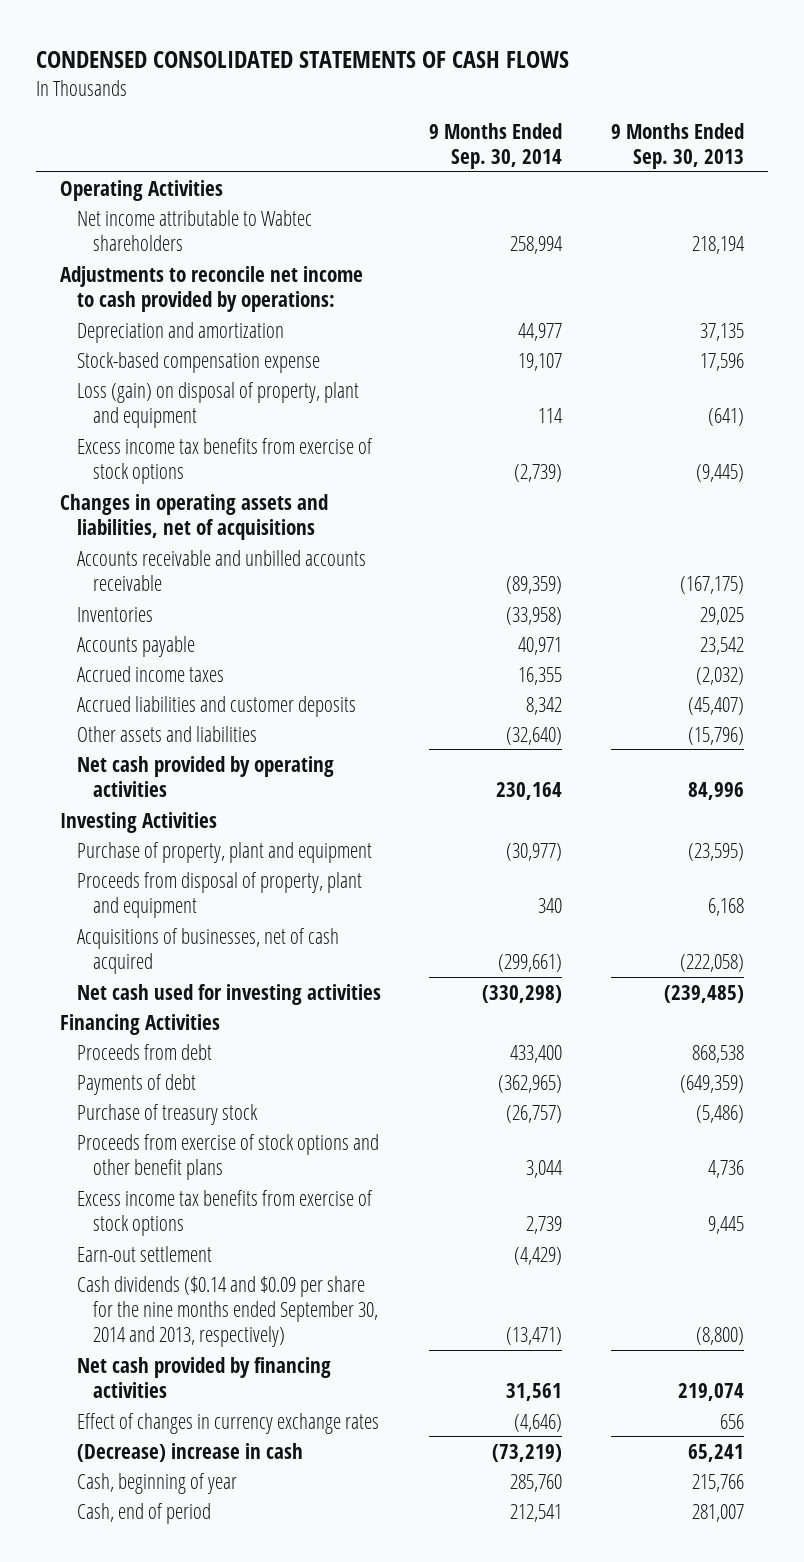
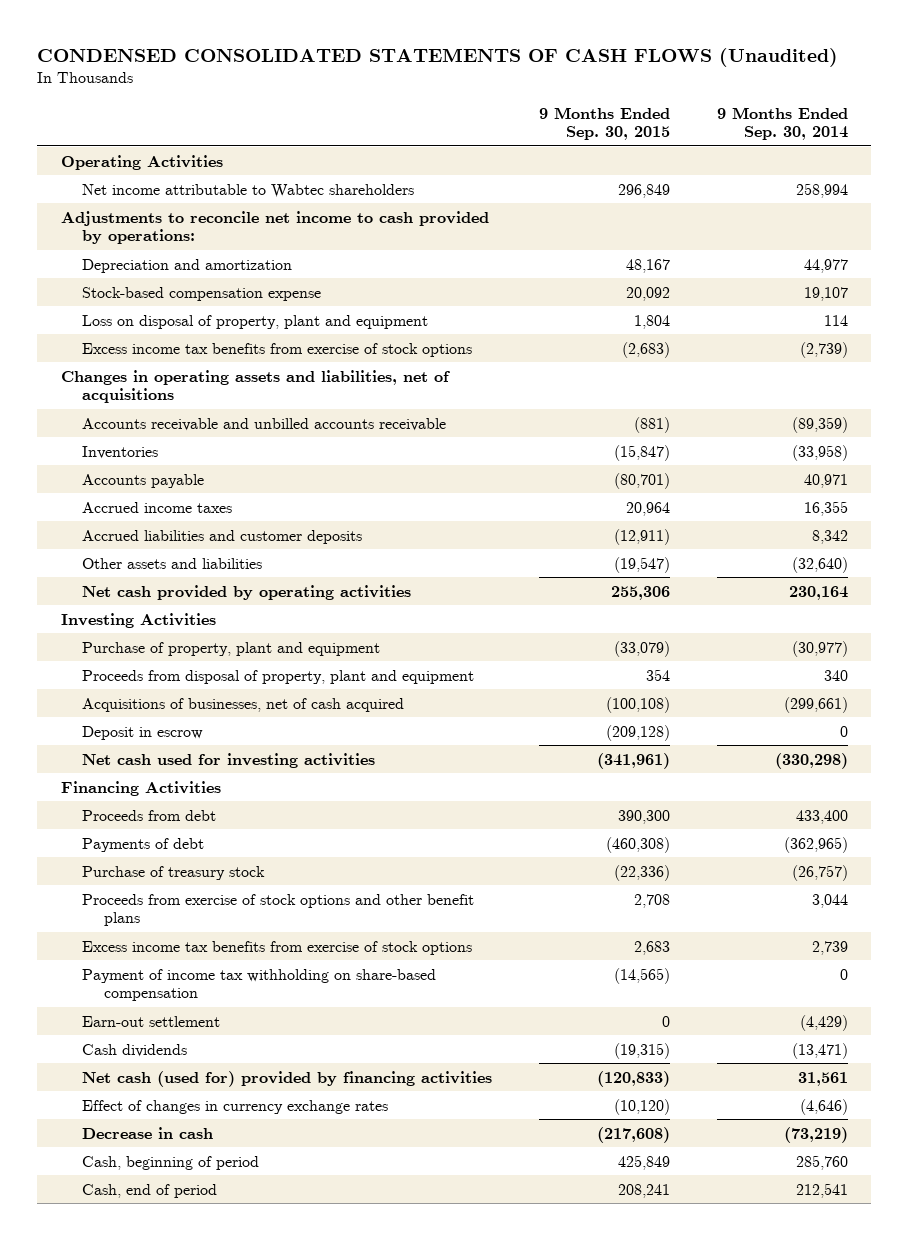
[35,50,569,68] CONDENSED CONSOLIDATED STATEMENTS OF CASH FLOWS -> [37,47,839,67] CONDENSED CONSOLIDATED STATEMENTS OF CASH FLOWS (Unaudited)
[610,122,744,170] 9 Months Ended Sep. 30, 2013 -> none
none -> [539,106,671,141] 9 Months Ended Sep. 30, 2015
[76,381,359,428] Loss (gain) on disposal of property, plant and equipment -> [82,314,429,329] Loss on disposal of property, plant and equipment
none -> [82,725,204,740] Deposit in escrow
none -> [82,968,437,1002] Payment of income tax withholding on share-based compensation
[76,1275,378,1347] Cash dividends ($0.14 and $0.09 per share for the nine months ended September 30, 2014 and 2013, respectively) -> [82,1043,188,1057] Cash dividends
[76,1356,331,1398] Net cash provided by financing activities -> [82,1070,493,1087] Net cash (used for) provided by financing activities
[76,1442,303,1462] (Decrease) increase in cash -> [82,1126,214,1139] Decrease in cash
[76,1472,237,1494] Cash, beginning of year -> [82,1155,260,1170] Cash, beginning of period

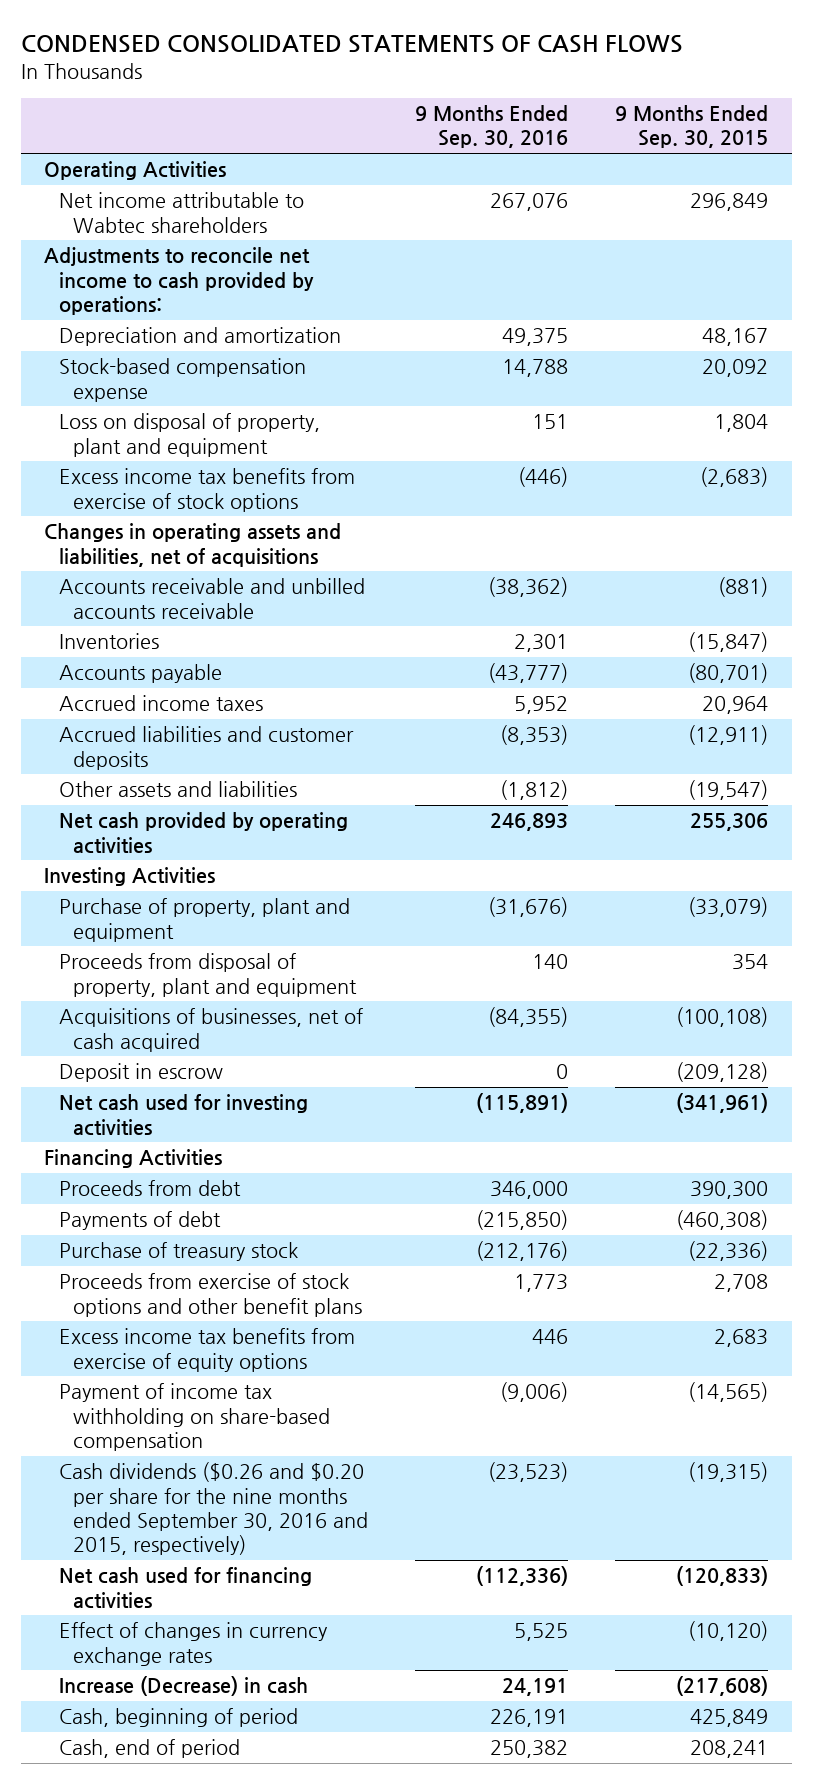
[37,47,839,67] CONDENSED CONSOLIDATED STATEMENTS OF CASH FLOWS (Unaudited) -> [20,35,683,54] CONDENSED CONSOLIDATED STATEMENTS OF CASH FLOWS
[716,106,848,141] 9 Months Ended Sep. 30, 2014 -> none
none -> [415,105,569,149] 9 Months Ended Sep. 30, 2016
[82,940,473,955] Excess income tax benefits from exercise of stock options -> [58,1328,355,1372] Excess income tax benefits from exercise of equity options
[82,1015,221,1027] Earn-out settlement -> none
[82,1043,188,1057] Cash dividends -> [58,1462,369,1556] Cash dividends ($0.26 and $0.20 per share for the nine months ended September 30, 2016 and 2015, respectively)
[82,1070,493,1087] Net cash (used for) provided by financing activities -> [58,1567,312,1609] Net cash used for financing activities
[82,1126,214,1139] Decrease in cash -> [58,1676,308,1697] Increase (Decrease) in cash

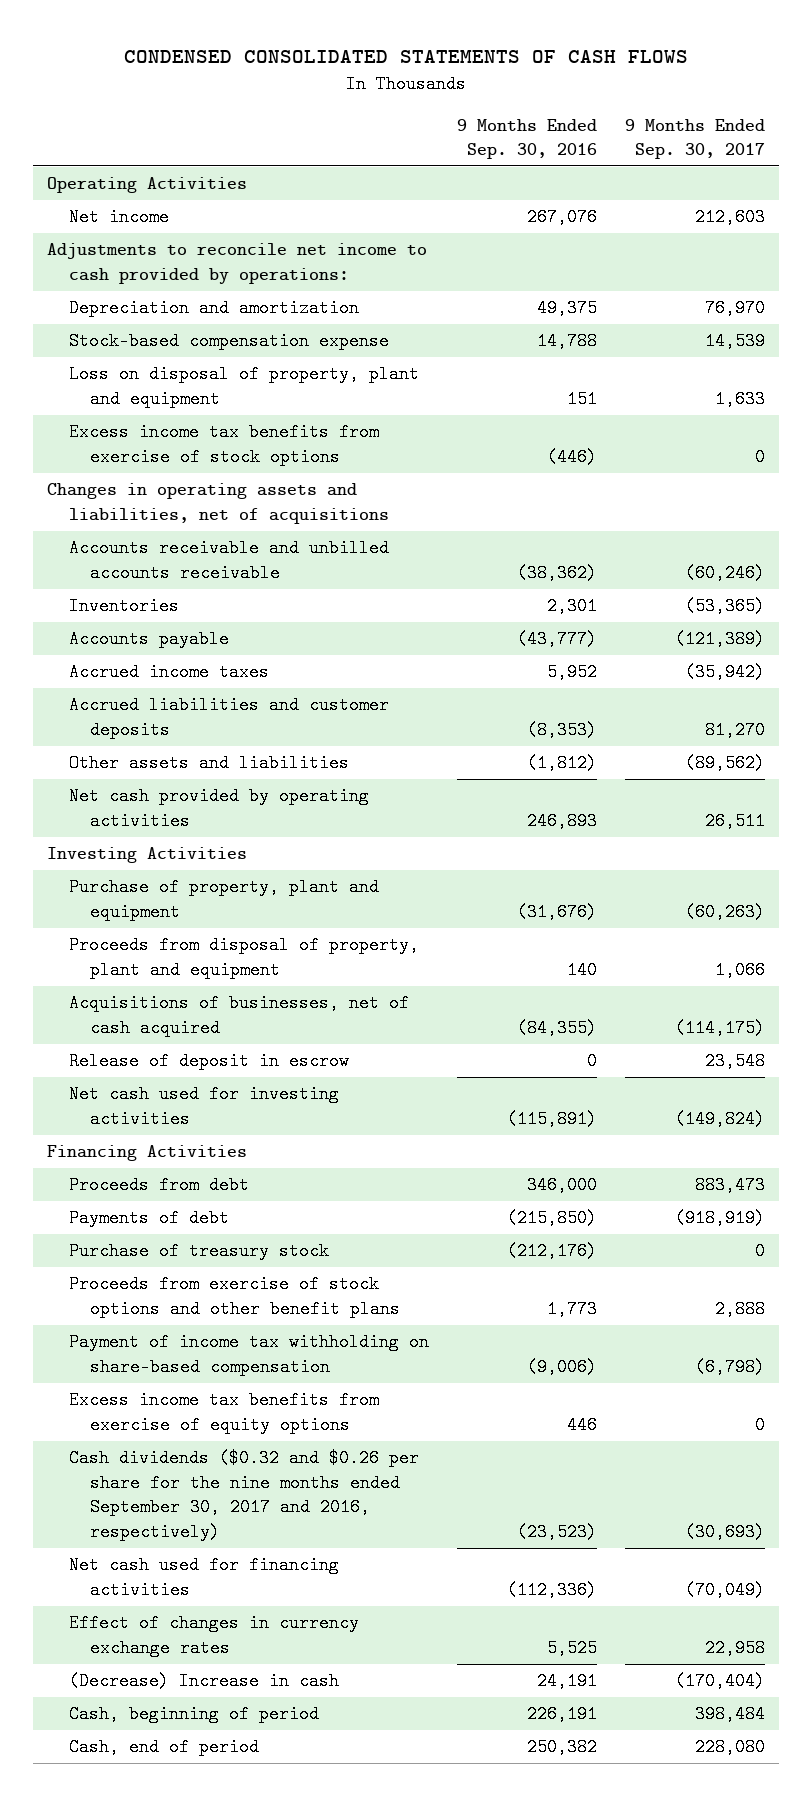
[615,105,769,149] 9 Months Ended Sep. 30, 2015 -> none
none -> [624,118,765,160] 9 Months Ended Sep. 30, 2017
[58,192,304,233] Net income attributable to Wabtec shareholders -> [68,208,169,227] Net income
[58,1063,223,1083] Deposit in escrow -> [68,1052,349,1071] Release of deposit in escrow
[58,1328,355,1372] Excess income tax benefits from exercise of equity options -> [68,1391,379,1434] Excess income tax benefits from exercise of equity options
[58,1462,369,1556] Cash dividends ($0.26 and $0.20 per share for the nine months ended September 30, 2016 and 2015, respectively) -> [68,1449,419,1541] Cash dividends ($0.32 and $0.26 per share for the nine months ended September 30, 2017 and 2016, respectively)
[58,1676,308,1697] Increase (Decrease) in cash -> [68,1672,339,1691] (Decrease) Increase in cash

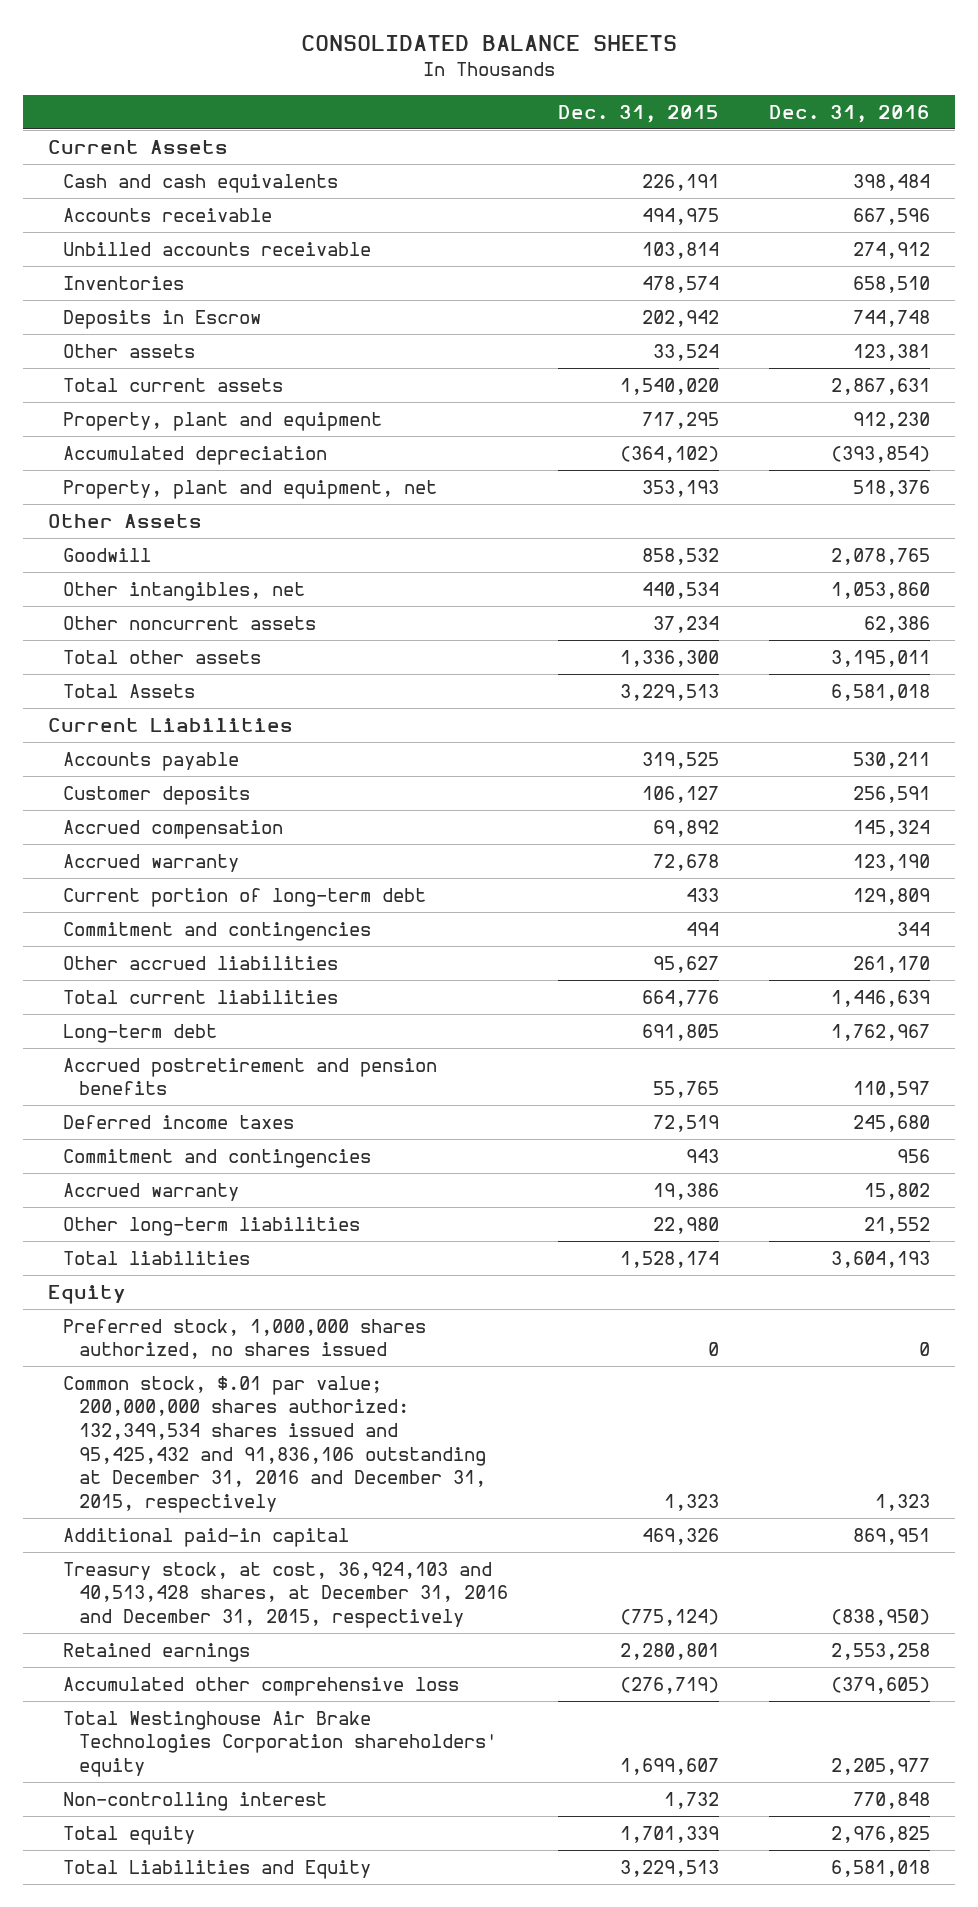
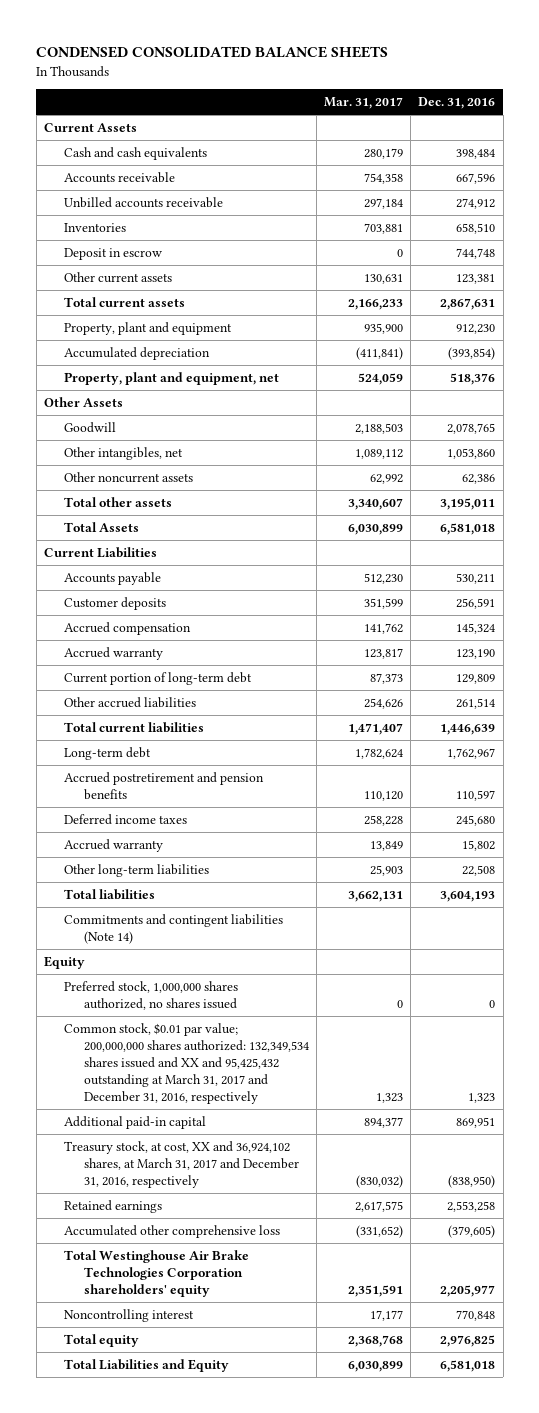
[301,35,678,52] CONSOLIDATED BALANCE SHEETS -> [36,46,389,59] CONDENSED CONSOLIDATED BALANCE SHEETS
[558,104,720,123] Dec. 31, 2015 -> none
none -> [324,97,404,110] Mar. 31, 2017
[63,309,262,329] Deposits in Escrow -> [63,247,162,260] Deposit in escrow
[63,343,196,358] Other assets -> [63,271,172,283] Other current assets
[63,921,372,941] Commitment and contingencies -> none
[853,955,931,973] 261,170 -> [456,697,496,709] 261,514
[63,1148,372,1168] Commitment and contingencies -> none
[864,1216,931,1234] 21,552 -> [462,864,496,876] 22,508
none -> [63,913,283,944] Commitments and contingent liabilities (Note 14)
[63,1375,486,1513] Common stock, $.01 par value; 200,000,000 shares authorized: 132,349,534 shares issued and 95,425,432 and 91,836,106 outstanding at December 31, 2016 and December 31, 2015, respectively -> [63,1022,309,1105] Common stock, $0.01 par value; 200,000,000 shares authorized: 132,349,534 shares issued and XX and 95,425,432 outstanding at March 31, 2017 and December 31, 2016, respectively
[63,1561,508,1629] Treasury stock, at cost, 36,924,103 and 40,513,428 shares, at December 31, 2016 and December 31, 2015, respectively -> [63,1140,299,1189] Treasury stock, at cost, XX and 36,924,102 shares, at March 31, 2017 and December 31, 2016, respectively
[63,1791,328,1811] Non-controlling interest -> [63,1308,194,1322] Noncontrolling interest

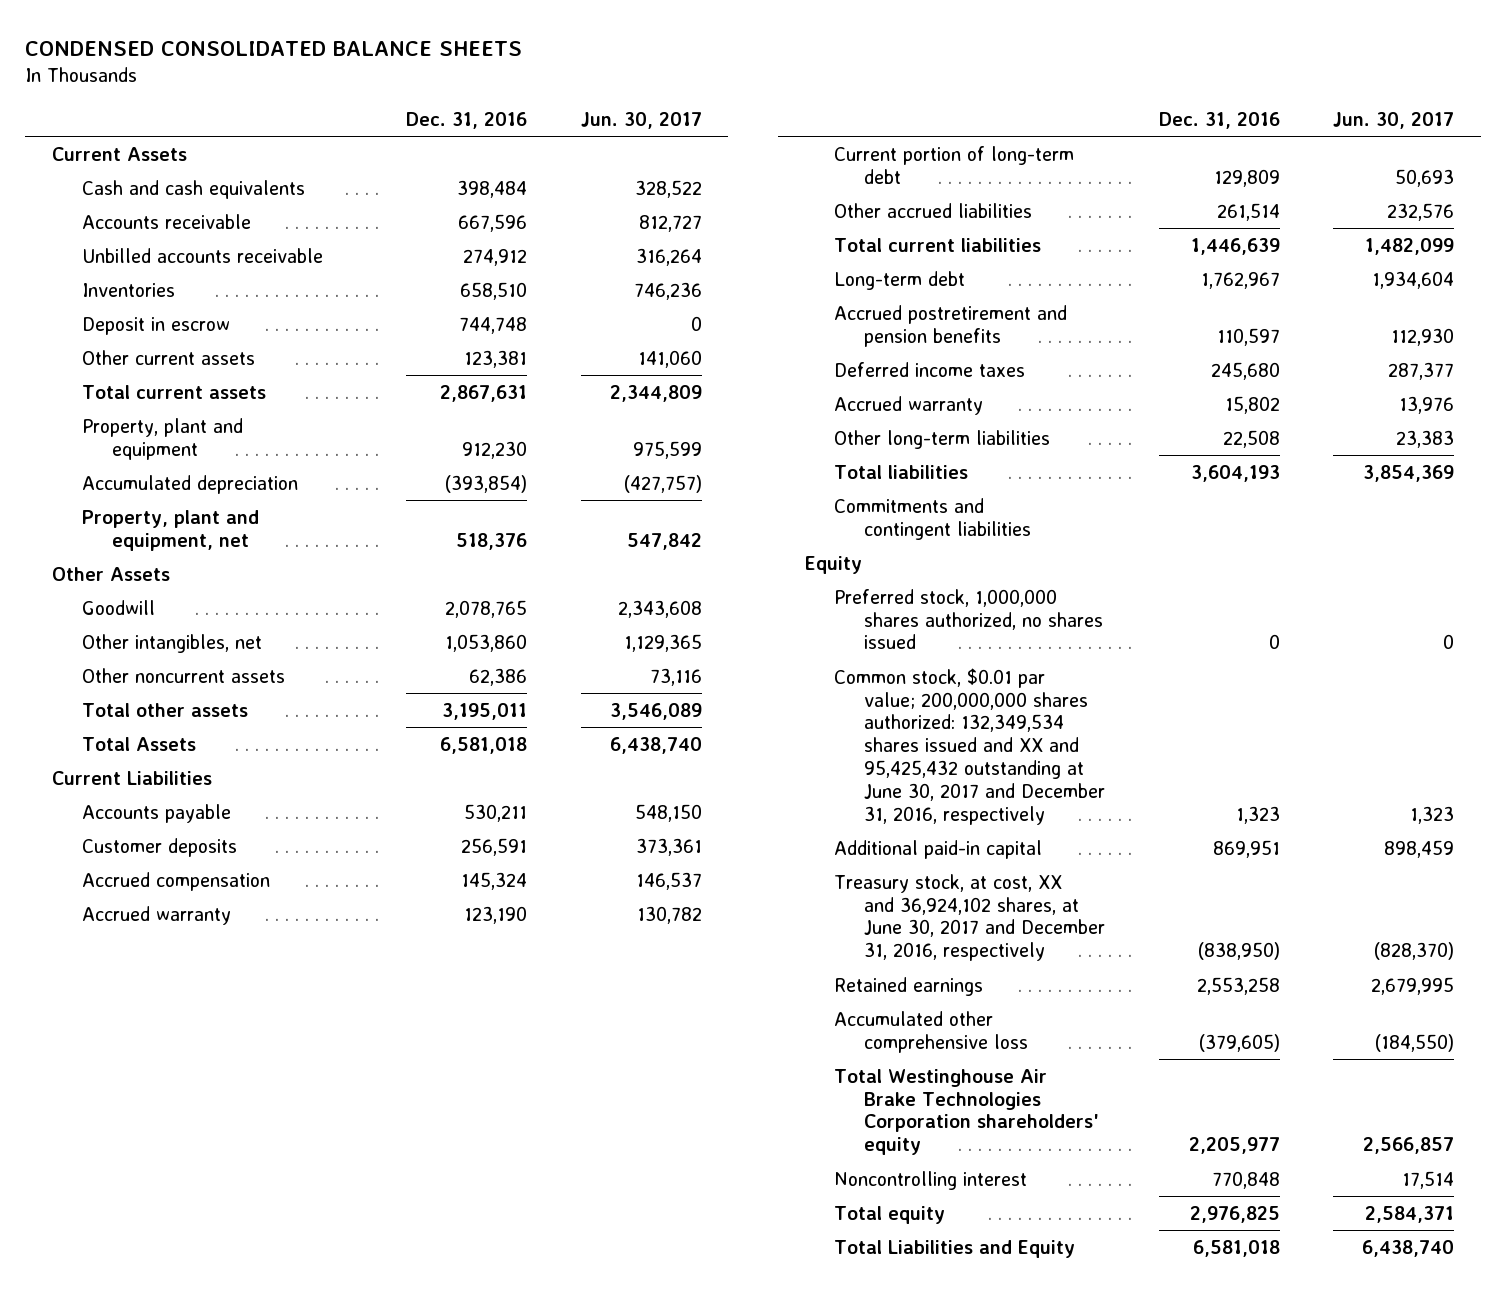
[324,97,404,110] Mar. 31, 2017 -> none
none -> [580,111,702,129] Jun. 30, 2017
[63,913,283,944] Commitments and contingent liabilities (Note 14) -> [834,497,1032,540] Commitments and contingent liabilities
[63,1022,309,1105] Common stock, $0.01 par value; 200,000,000 shares authorized: 132,349,534 shares issued and XX and 95,425,432 outstanding at March 31, 2017 and December 31, 2016, respectively -> [834,667,1106,825] Common stock, $0.01 par value; 200,000,000 shares authorized: 132,349,534 shares issued and XX and 95,425,432 outstanding at June 30, 2017 and December 31, 2016, respectively
[63,1140,299,1189] Treasury stock, at cost, XX and 36,924,102 shares, at March 31, 2017 and December 31, 2016, respectively -> [834,873,1106,962] Treasury stock, at cost, XX and 36,924,102 shares, at June 30, 2017 and December 31, 2016, respectively

